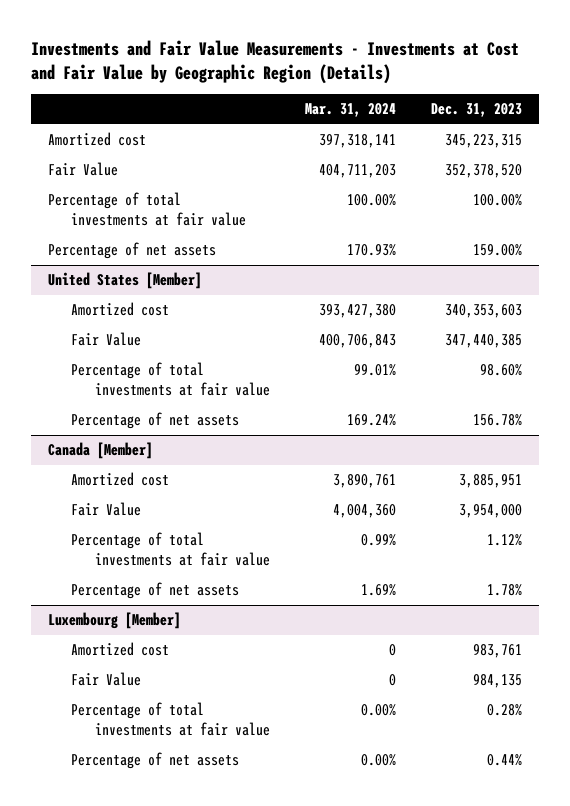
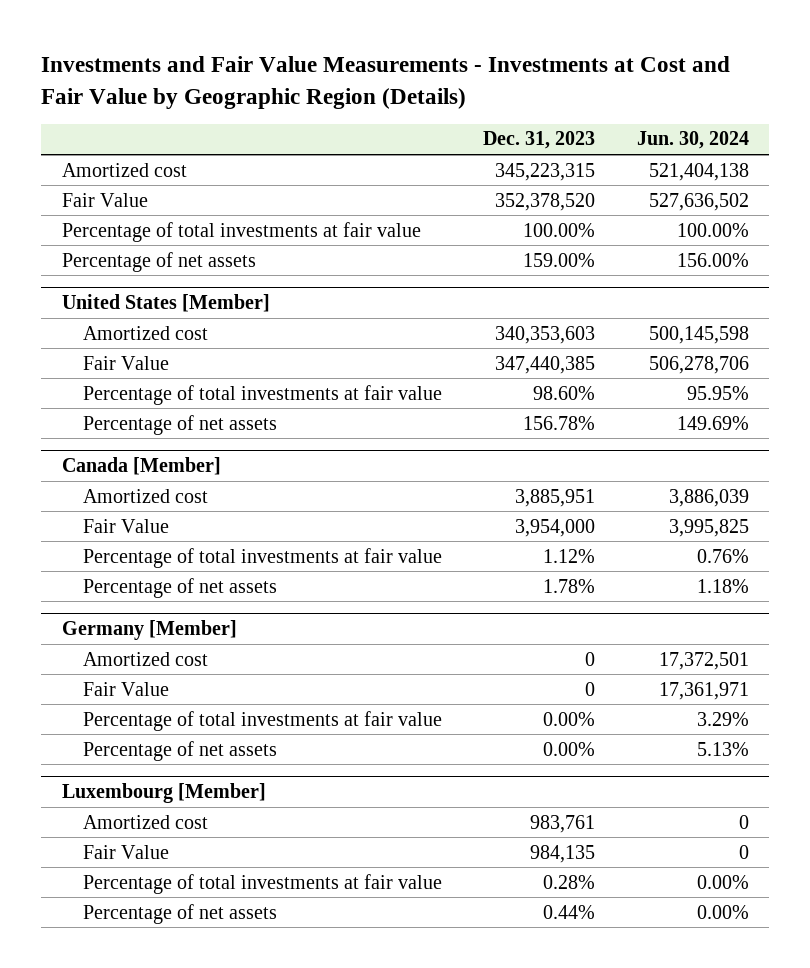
[304,103,396,118] Mar. 31, 2024 -> none
none -> [636,131,749,150] Jun. 30, 2024
none -> [61,620,237,641] Germany [Member]
none -> [82,651,208,666] Amortized cost
none -> [82,681,169,696] Fair Value
none -> [82,710,442,731] Percentage of total investments at fair value
none -> [82,740,277,761] Percentage of net assets

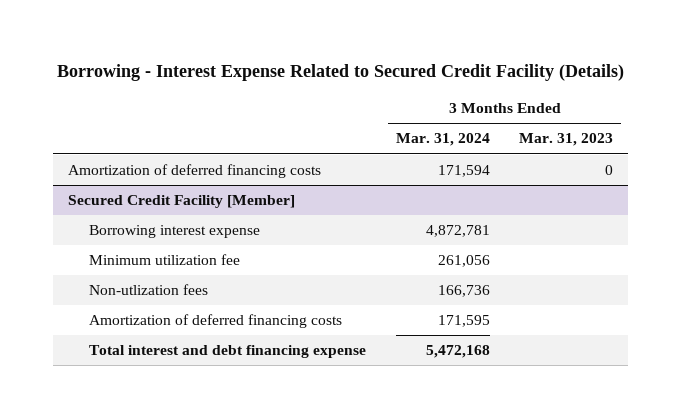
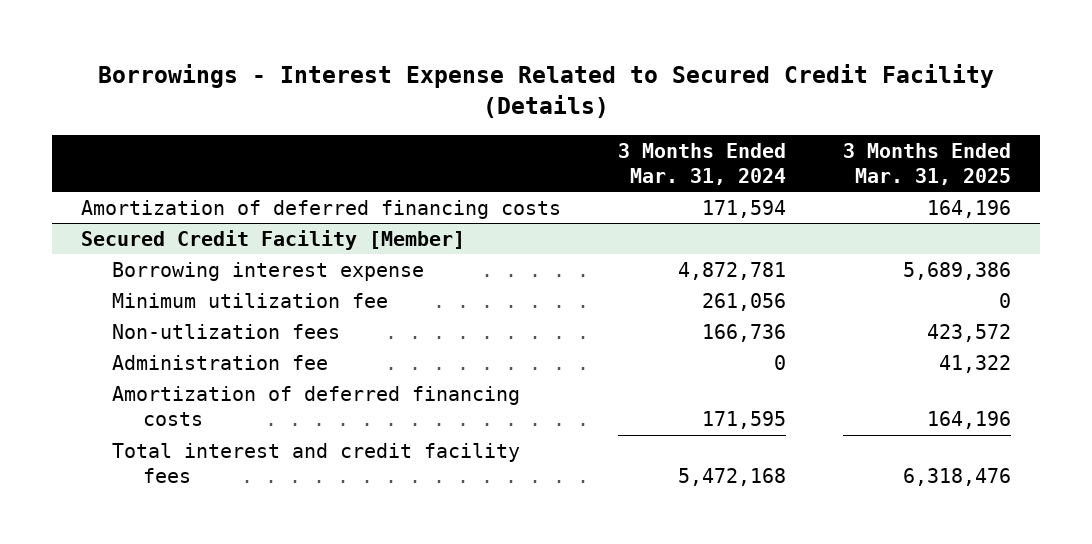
[56,64,624,82] Borrowing - Interest Expense Related to Secured Credit Facility (Details) -> [97,64,994,119] Borrowings - Interest Expense Related to Secured Credit Facility (Details)
[519,133,614,147] Mar. 31, 2023 -> none
none -> [843,142,1012,185] 3 Months Ended Mar. 31, 2025
none -> [112,355,329,371] Administration fee
[88,345,366,359] Total interest and debt financing expense -> [112,443,521,484] Total interest and credit facility fees

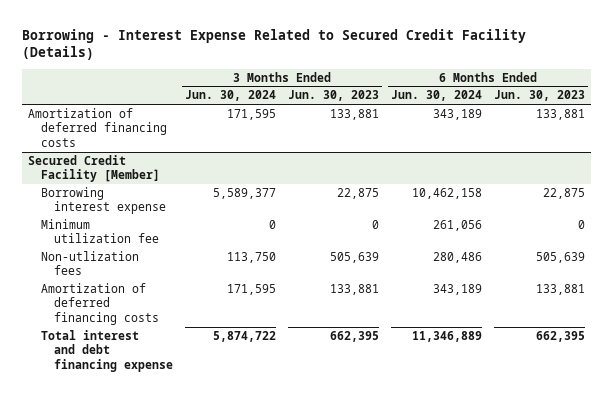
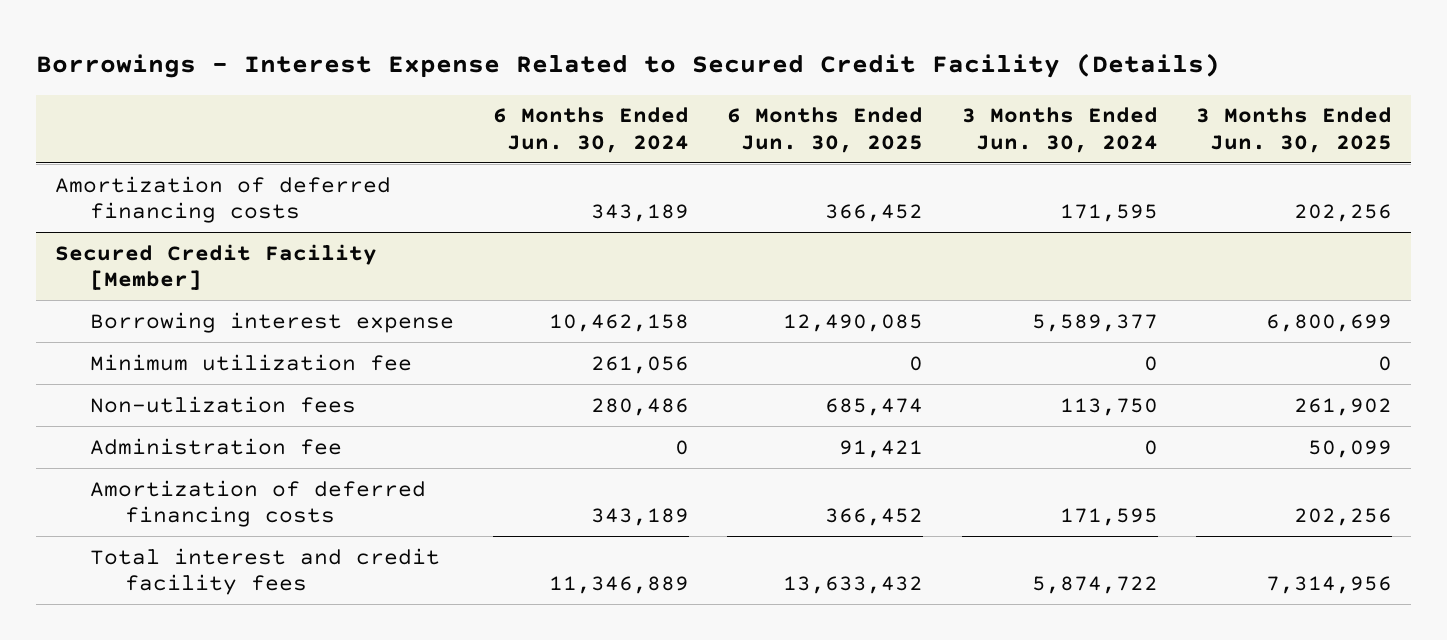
[22,28,527,61] Borrowing - Interest Expense Related to Secured Credit Facility (Details) -> [35,52,1220,78] Borrowings - Interest Expense Related to Secured Credit Facility (Details)
[288,90,380,102] Jun. 30, 2023 -> none
[494,90,586,102] Jun. 30, 2023 -> none
none -> [727,107,924,153] 6 Months Ended Jun. 30, 2025
none -> [1196,107,1393,153] 3 Months Ended Jun. 30, 2025
none -> [90,437,343,455] Administration fee
[41,329,174,372] Total interest and debt financing expense -> [90,547,441,596] Total interest and credit facility fees

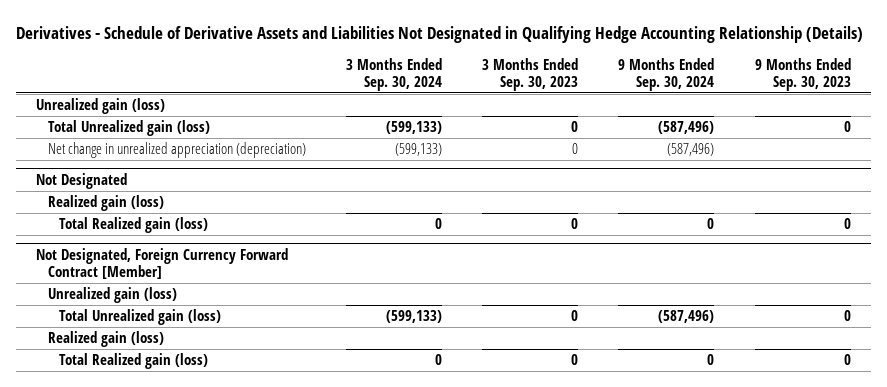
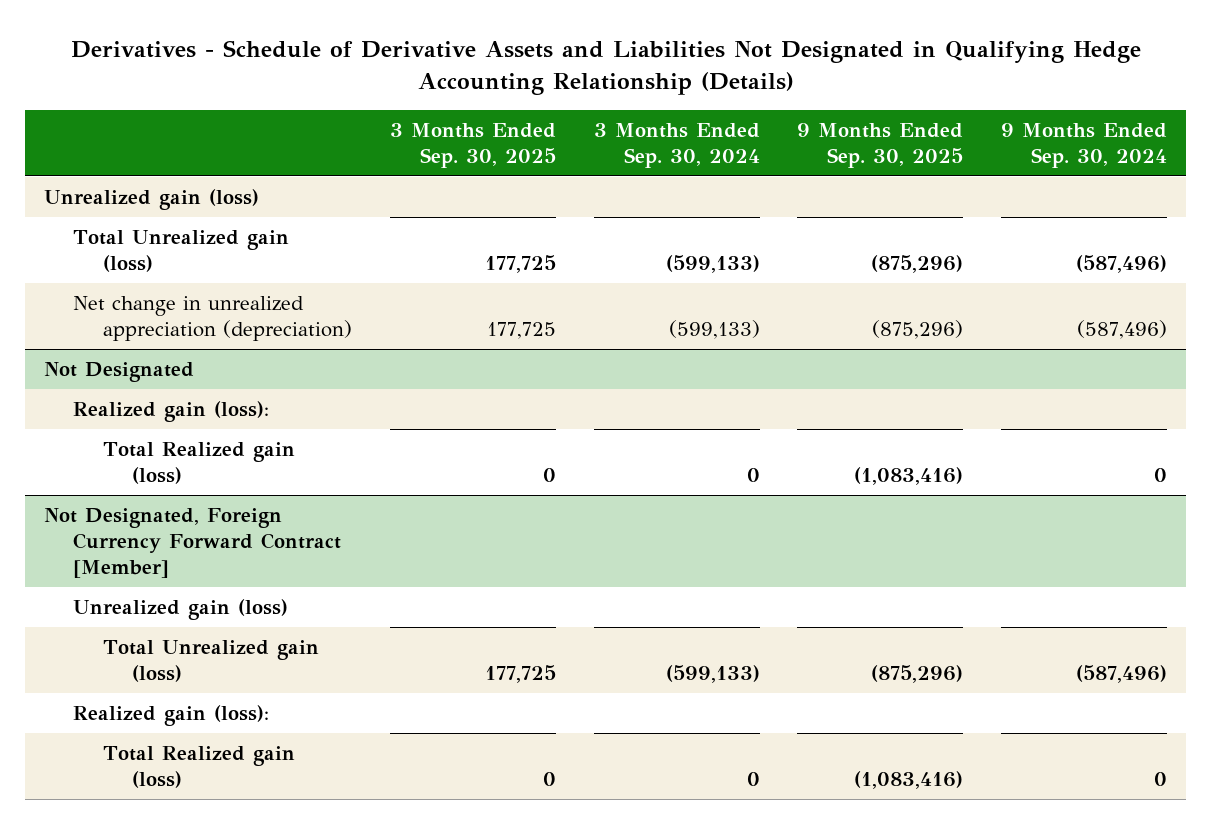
[482,57,579,92] 3 Months Ended Sep. 30, 2023 -> none
[754,57,851,92] 9 Months Ended Sep. 30, 2023 -> none
none -> [389,122,556,168] 3 Months Ended Sep. 30, 2025
none -> [797,122,964,168] 9 Months Ended Sep. 30, 2025
[47,195,164,212] Realized gain (loss) -> [73,401,270,423] Realized gain (loss):
[47,331,164,348] Realized gain (loss) -> [73,705,270,727] Realized gain (loss):

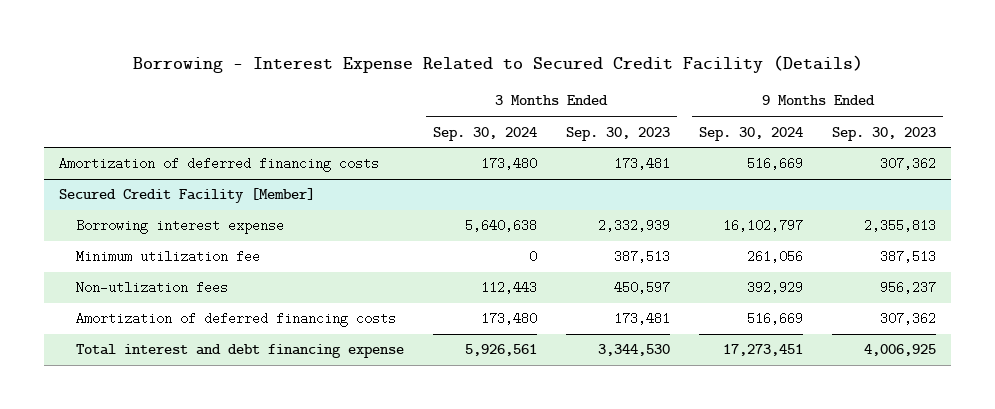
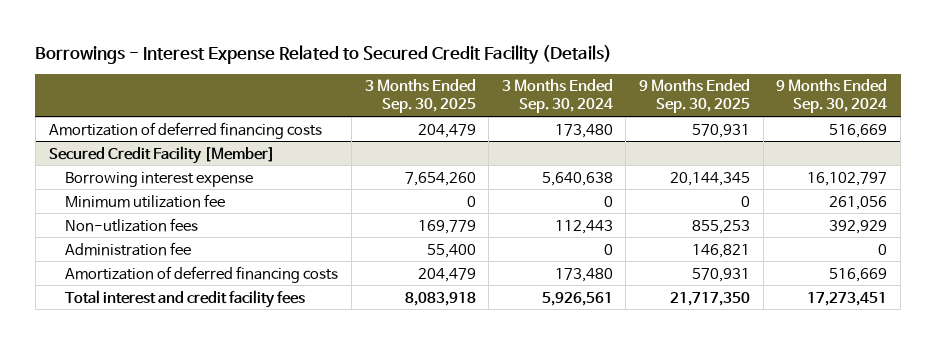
[132,55,863,74] Borrowing - Interest Expense Related to Secured Credit Facility (Details) -> [35,44,613,64] Borrowings - Interest Expense Related to Secured Credit Facility (Details)
[566,126,671,141] Sep. 30, 2023 -> none
[832,126,937,141] Sep. 30, 2023 -> none
none -> [364,79,476,114] 3 Months Ended Sep. 30, 2025
none -> [639,79,751,114] 9 Months Ended Sep. 30, 2025
none -> [65,241,192,256] Administration fee
[75,344,404,359] Total interest and debt financing expense -> [65,289,306,308] Total interest and credit facility fees

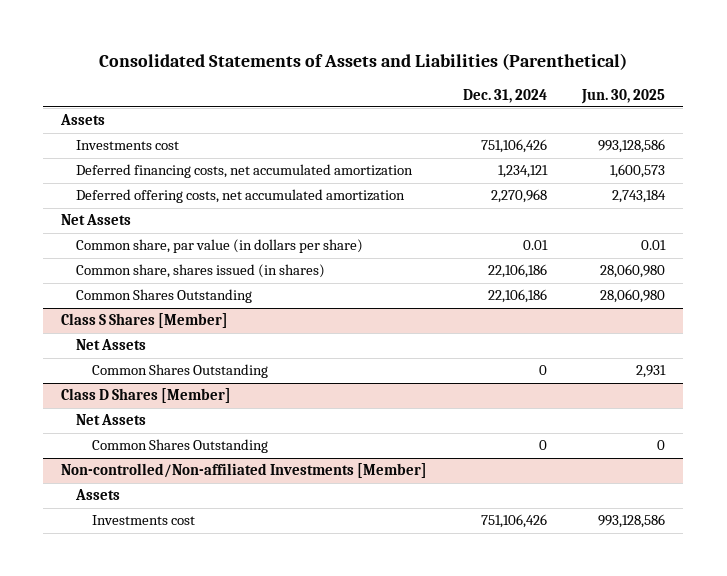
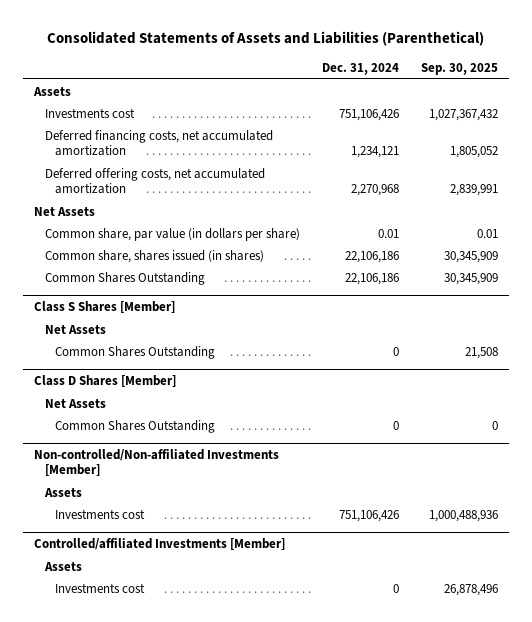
[581,88,666,104] Jun. 30, 2025 -> none
none -> [420,62,498,75] Sep. 30, 2025
none -> [33,538,285,551] Controlled/affiliated Investments [Member]
none -> [43,561,82,571] Assets
none -> [55,582,146,593] Investments cost

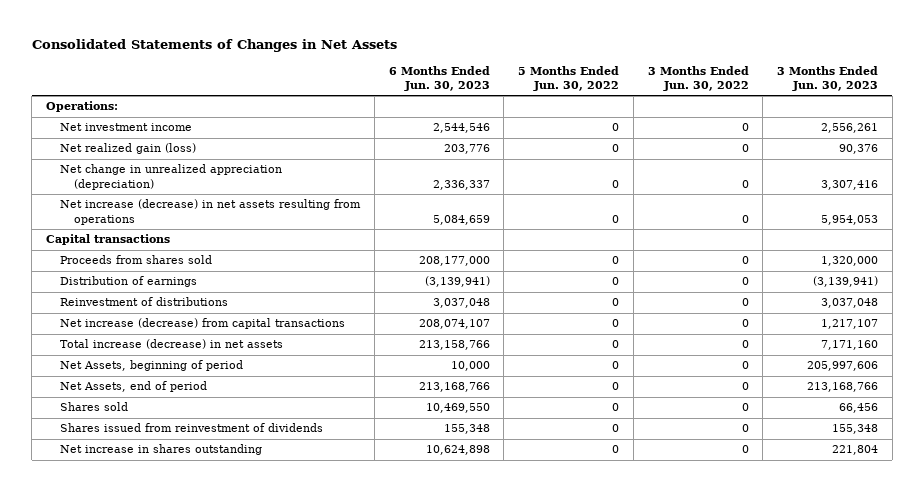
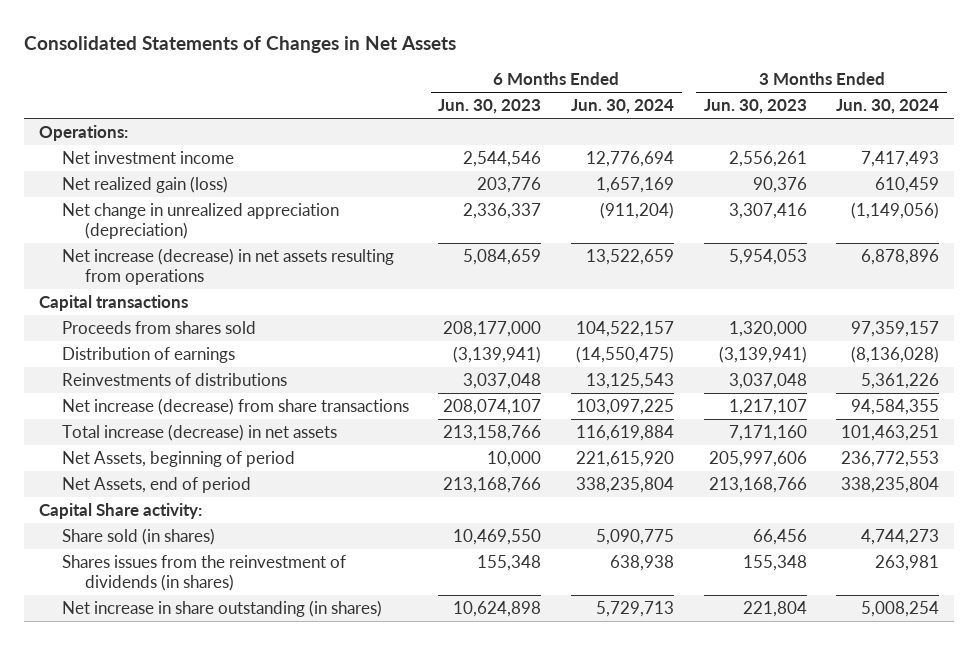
[518,65,620,91] 5 Months Ended Jun. 30, 2022 -> none
[647,65,749,91] 3 Months Ended Jun. 30, 2022 -> none
none -> [571,99,675,115] Jun. 30, 2024
none -> [836,99,940,115] Jun. 30, 2024
[60,297,229,307] Reinvestment of distributions -> [61,372,287,386] Reinvestments of distributions
[60,318,346,330] Net increase (decrease) from capital transactions -> [61,397,409,415] Net increase (decrease) from share transactions
none -> [39,502,203,519] Capital Share activity:
[60,402,129,412] Shares sold -> [61,527,215,545] Share sold (in shares)
[60,423,324,433] Shares issued from reinvestment of dividends -> [61,554,346,591] Shares issues from the reinvestment of dividends (in shares)
[60,444,263,456] Net increase in shares outstanding -> [61,599,382,617] Net increase in share outstanding (in shares)

